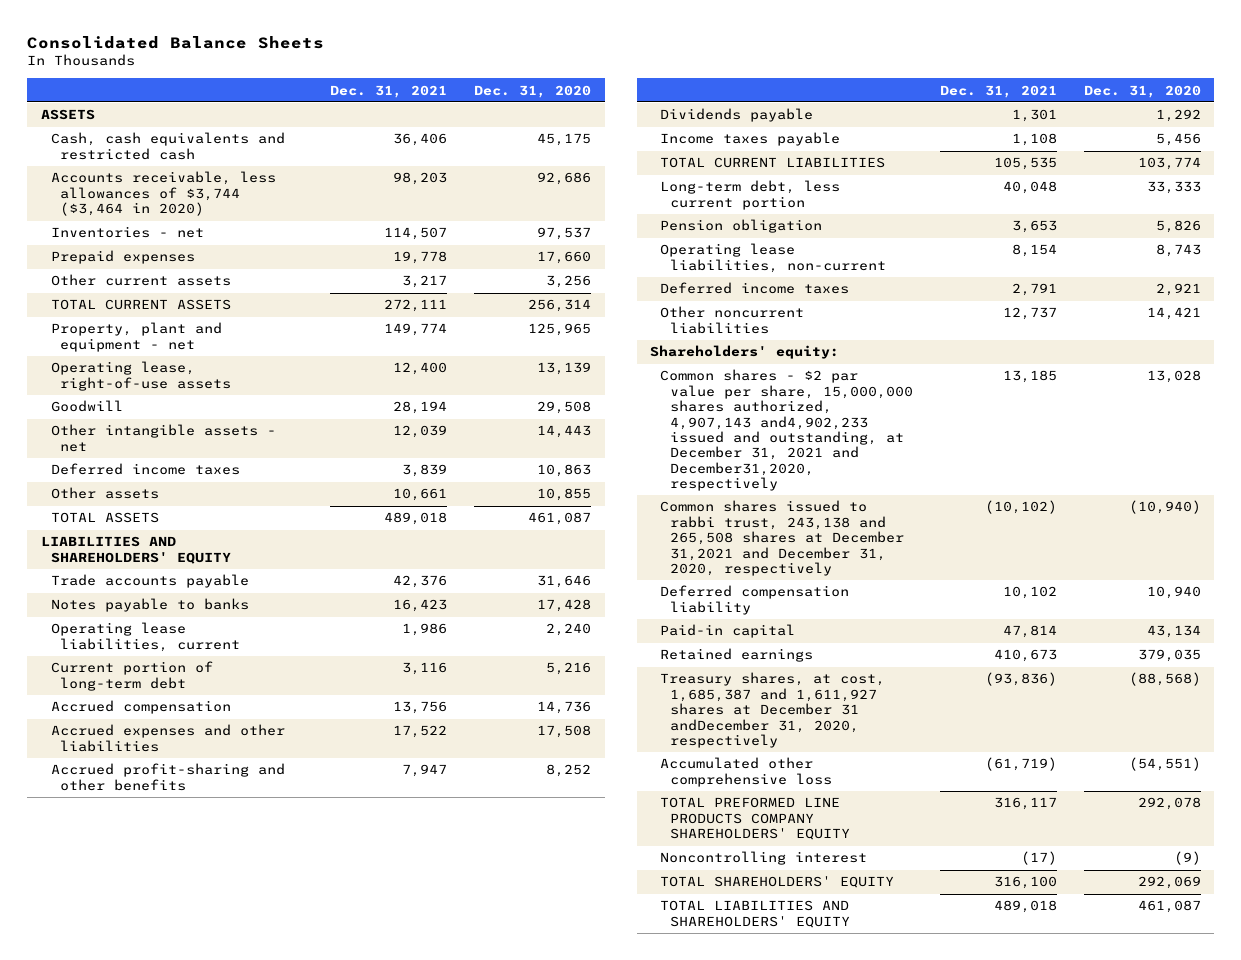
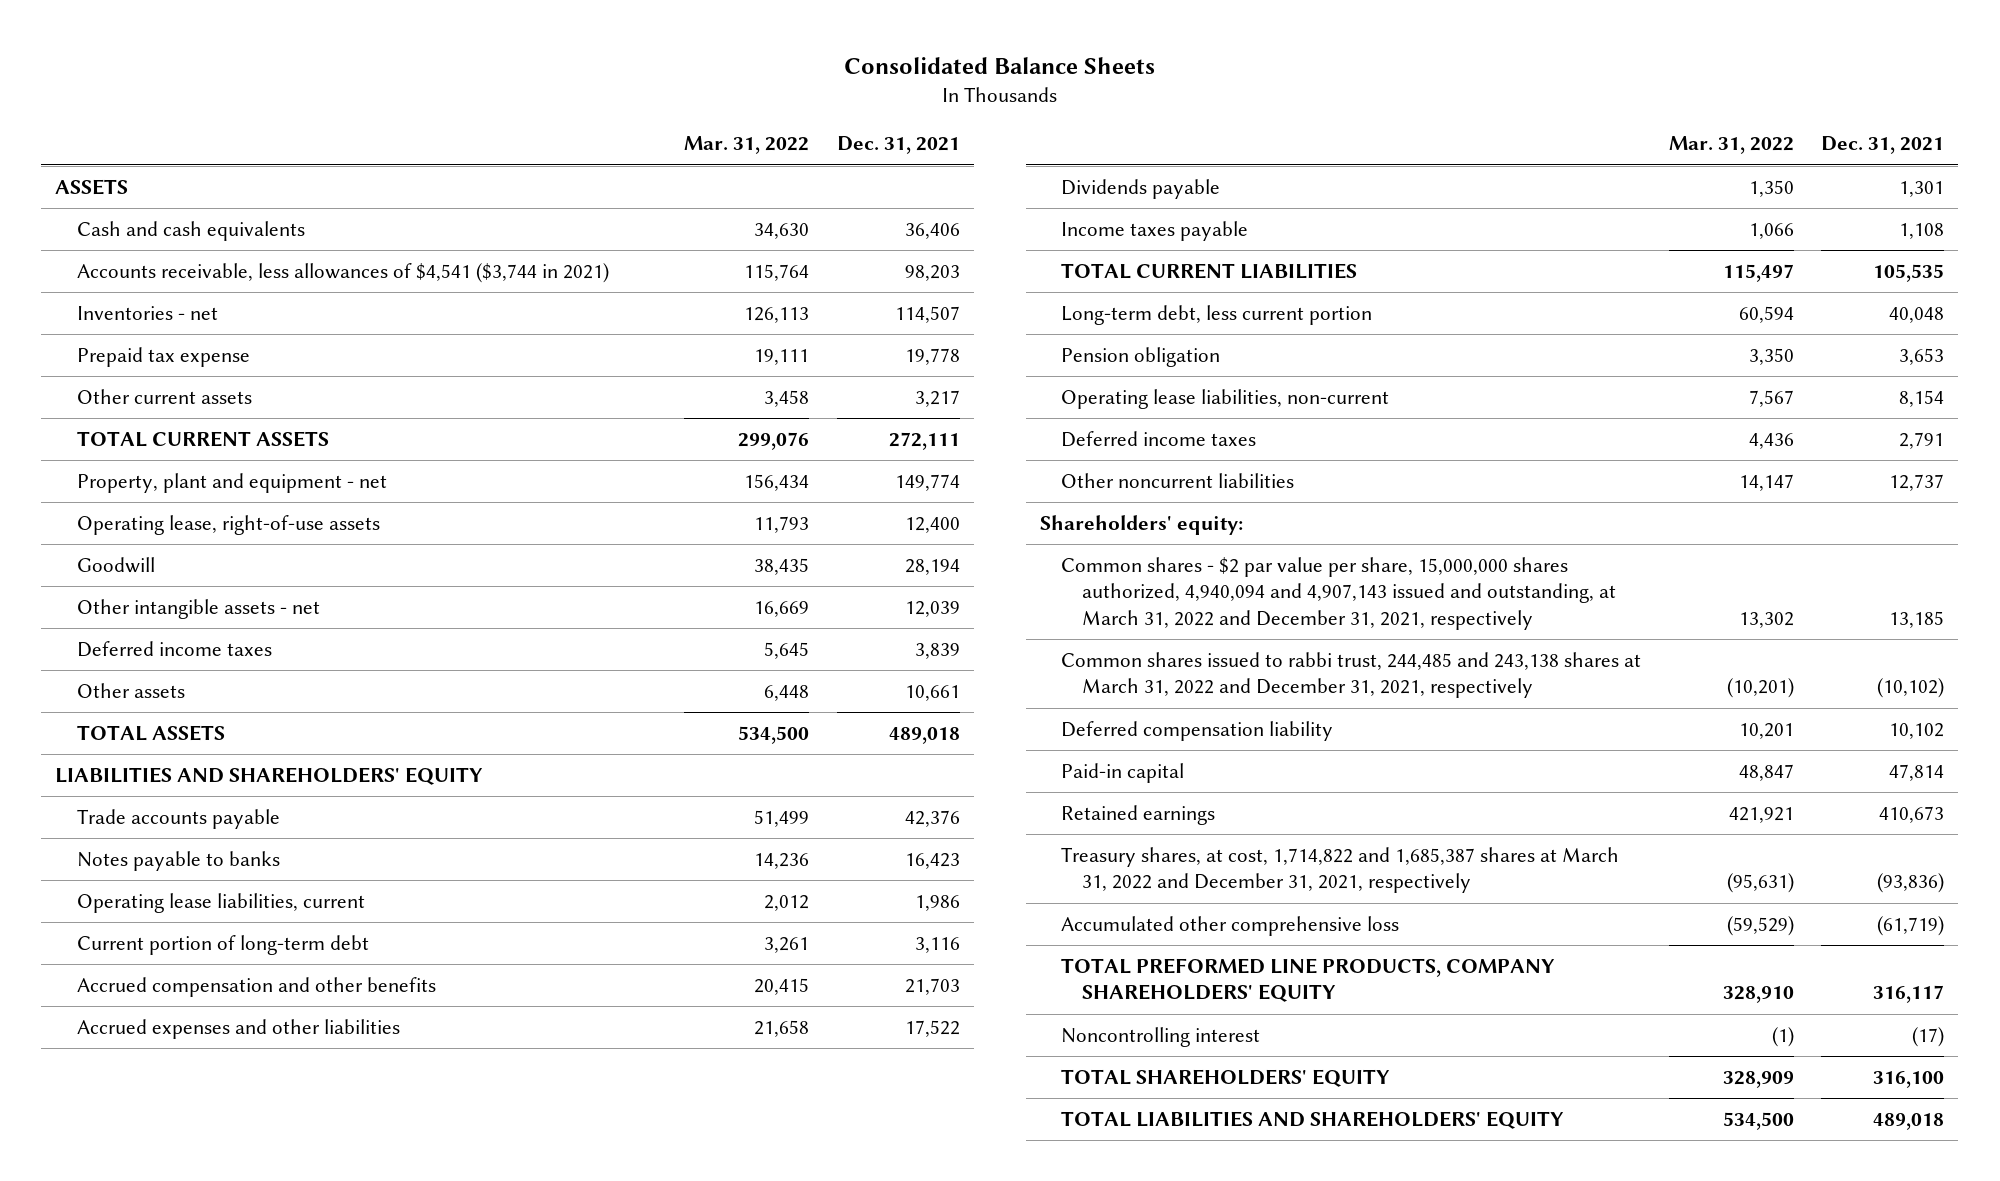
[474,84,592,98] Dec. 31, 2020 -> none
none -> [684,136,810,155] Mar. 31, 2022
[50,132,285,160] Cash, cash equivalents and restricted cash -> [76,220,305,241] Cash and cash equivalents
[50,171,276,217] Accounts receivable, less allowances of $3,744 ($3,464 in 2020) -> [76,262,609,283] Accounts receivable, less allowances of $4,541 ($3,744 in 2021)
[50,250,195,265] Prepaid expenses -> [76,346,250,367] Prepaid tax expense
[50,700,231,715] Accrued compensation -> [76,976,436,997] Accrued compensation and other benefits
[393,701,448,715] 13,756 -> [904,977,960,995] 21,703
[50,763,285,791] Accrued profit-sharing and other benefits -> none
[660,369,913,492] Common shares - $2 par value per share, 15,000,000 shares authorized, 4,907,143 and4,902,233 issued and outstanding, at December 31, 2021 and December31,2020, respectively -> [1061,556,1617,630] Common shares - $2 par value per share, 15,000,000 shares authorized, 4,940,094 and 4,907,143 issued and outstanding, at March 31, 2022 and December 31, 2021, respectively
[660,500,904,576] Common shares issued to rabbi trust, 243,138 and 265,508 shares at December 31,2021 and December 31, 2020, respectively -> [1061,651,1642,699] Common shares issued to rabbi trust, 244,485 and 243,138 shares at March 31, 2022 and December 31, 2021, respectively
[660,672,886,748] Treasury shares, at cost, 1,685,387 and 1,611,927 shares at December 31 andDecember 31, 2020, respectively -> [1061,846,1620,894] Treasury shares, at cost, 1,714,822 and 1,685,387 shares at March 31, 2022 and December 31, 2021, respectively
[660,797,850,841] TOTAL PREFORMED LINE PRODUCTS COMPANY SHAREHOLDERS' EQUITY -> [1061,957,1556,1003] TOTAL PREFORMED LINE PRODUCTS, COMPANY SHAREHOLDERS' EQUITY

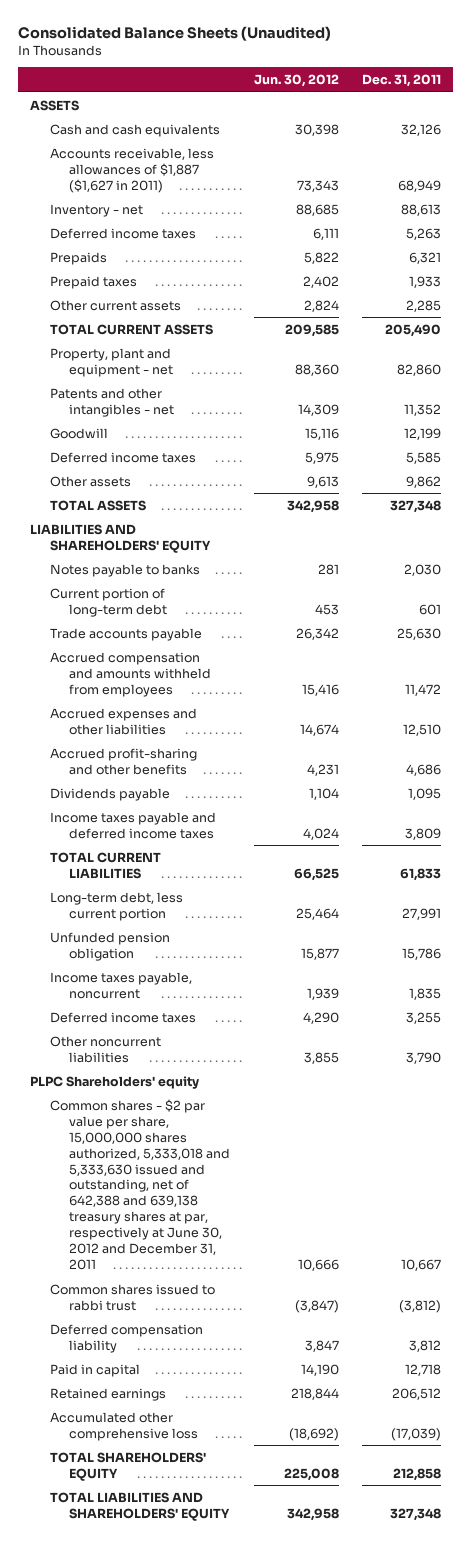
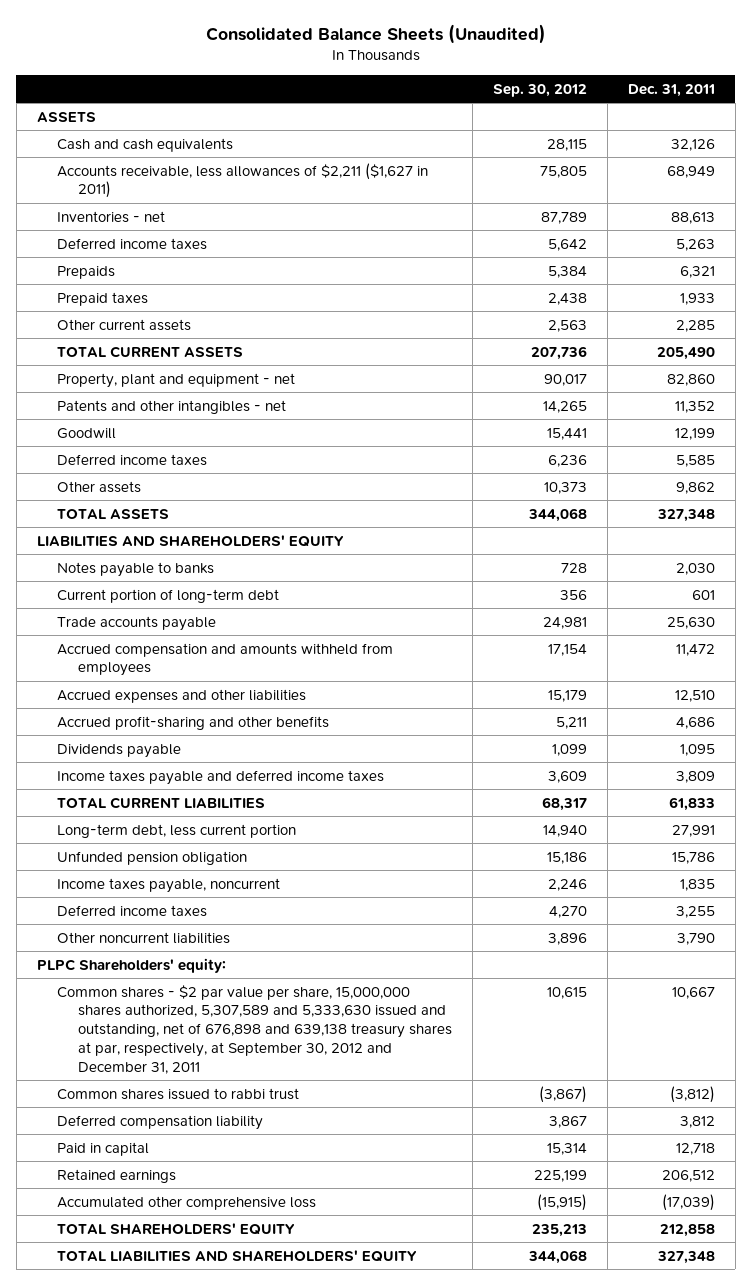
[253,74,339,88] Jun. 30, 2012 -> none
none -> [492,83,587,97] Sep. 30, 2012
[49,147,214,193] Accounts receivable, less allowances of $1,887 ($1,627 in 2011) -> [57,162,429,199] Accounts receivable, less allowances of $2,211 ($1,627 in 2011)
[49,203,143,217] Inventory - net -> [57,210,166,223] Inventories - net
[30,1075,200,1089] PLPC Shareholders' equity -> [36,957,226,973] PLPC Shareholders' equity:
[49,1098,230,1271] Common shares - $2 par value per share, 15,000,000 shares authorized, 5,333,018 and 5,333,630 issued and outstanding, net of 642,388 and 639,138 treasury shares at par, respectively at June 30, 2012 and December 31, 2011 -> [57,984,452,1075] Common shares - $2 par value per share, 15,000,000 shares authorized, 5,307,589 and 5,333,630 issued and outstanding, net of 676,898 and 639,138 treasury shares at par, respectively, at September 30, 2012 and December 31, 2011

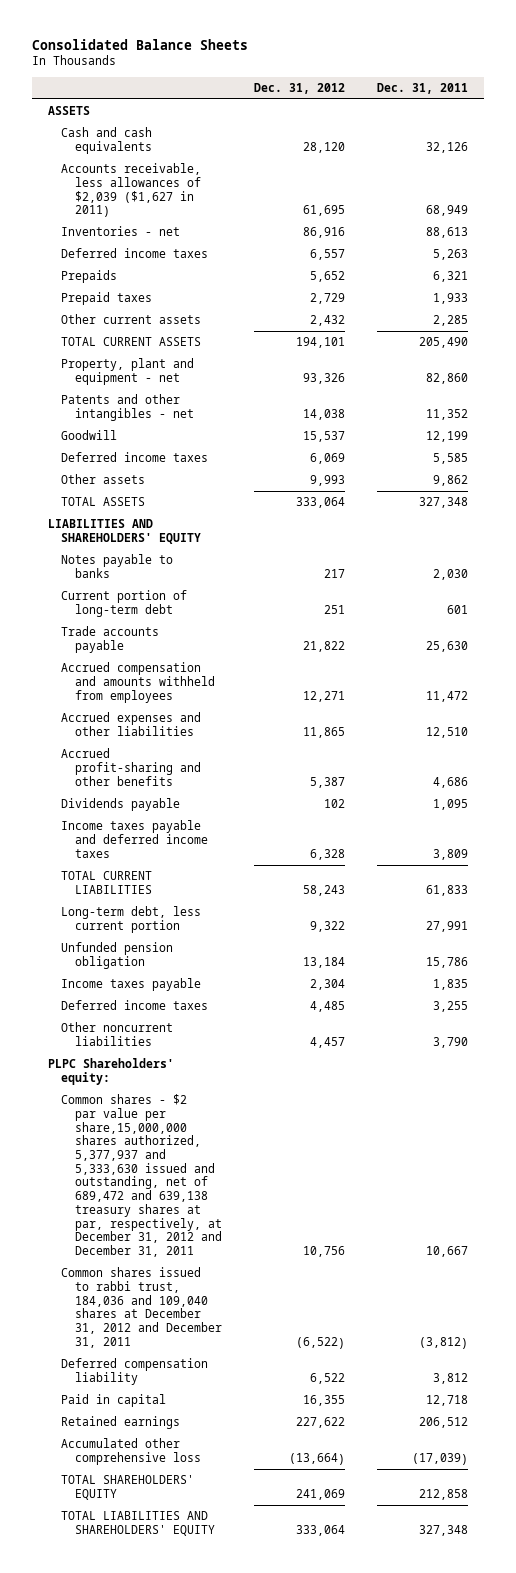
[205,23,546,44] Consolidated Balance Sheets (Unaudited) -> [31,38,248,50] Consolidated Balance Sheets
[492,83,587,97] Sep. 30, 2012 -> none
none -> [254,82,346,94] Dec. 31, 2012
[57,162,429,199] Accounts receivable, less allowances of $2,211 ($1,627 in 2011) -> [61,163,202,218] Accounts receivable, less allowances of $2,039 ($1,627 in 2011)
[57,877,281,893] Income taxes payable, noncurrent -> [61,978,202,992] Income taxes payable
[57,984,452,1075] Common shares - $2 par value per share, 15,000,000 shares authorized, 5,307,589 and 5,333,630 issued and outstanding, net of 676,898 and 639,138 treasury shares at par, respectively, at September 30, 2012 and December 31, 2011 -> [61,1094,223,1257] Common shares - $2 par value per share,15,000,000 shares authorized, 5,377,937 and 5,333,630 issued and outstanding, net of 689,472 and 639,138 treasury shares at par, respectively, at December 31, 2012 and December 31, 2011
[57,1087,300,1100] Common shares issued to rabbi trust -> [61,1267,223,1348] Common shares issued to rabbi trust, 184,036 and 109,040 shares at December 31, 2012 and December 31, 2011

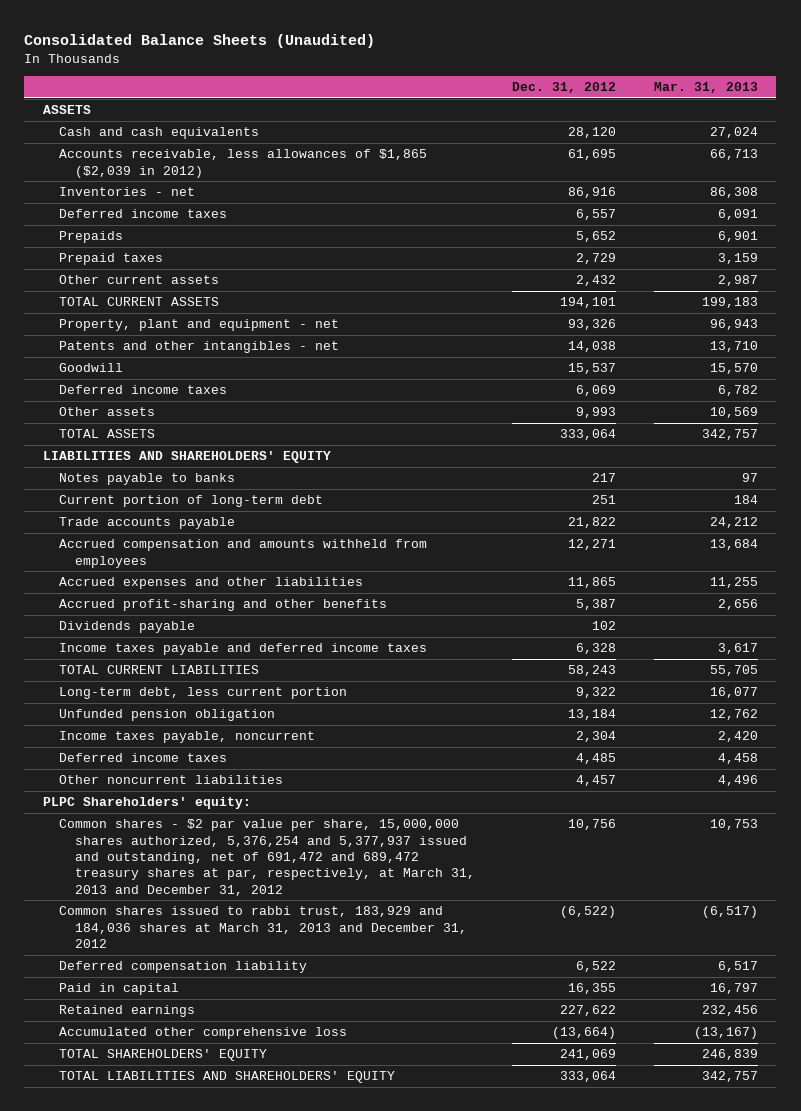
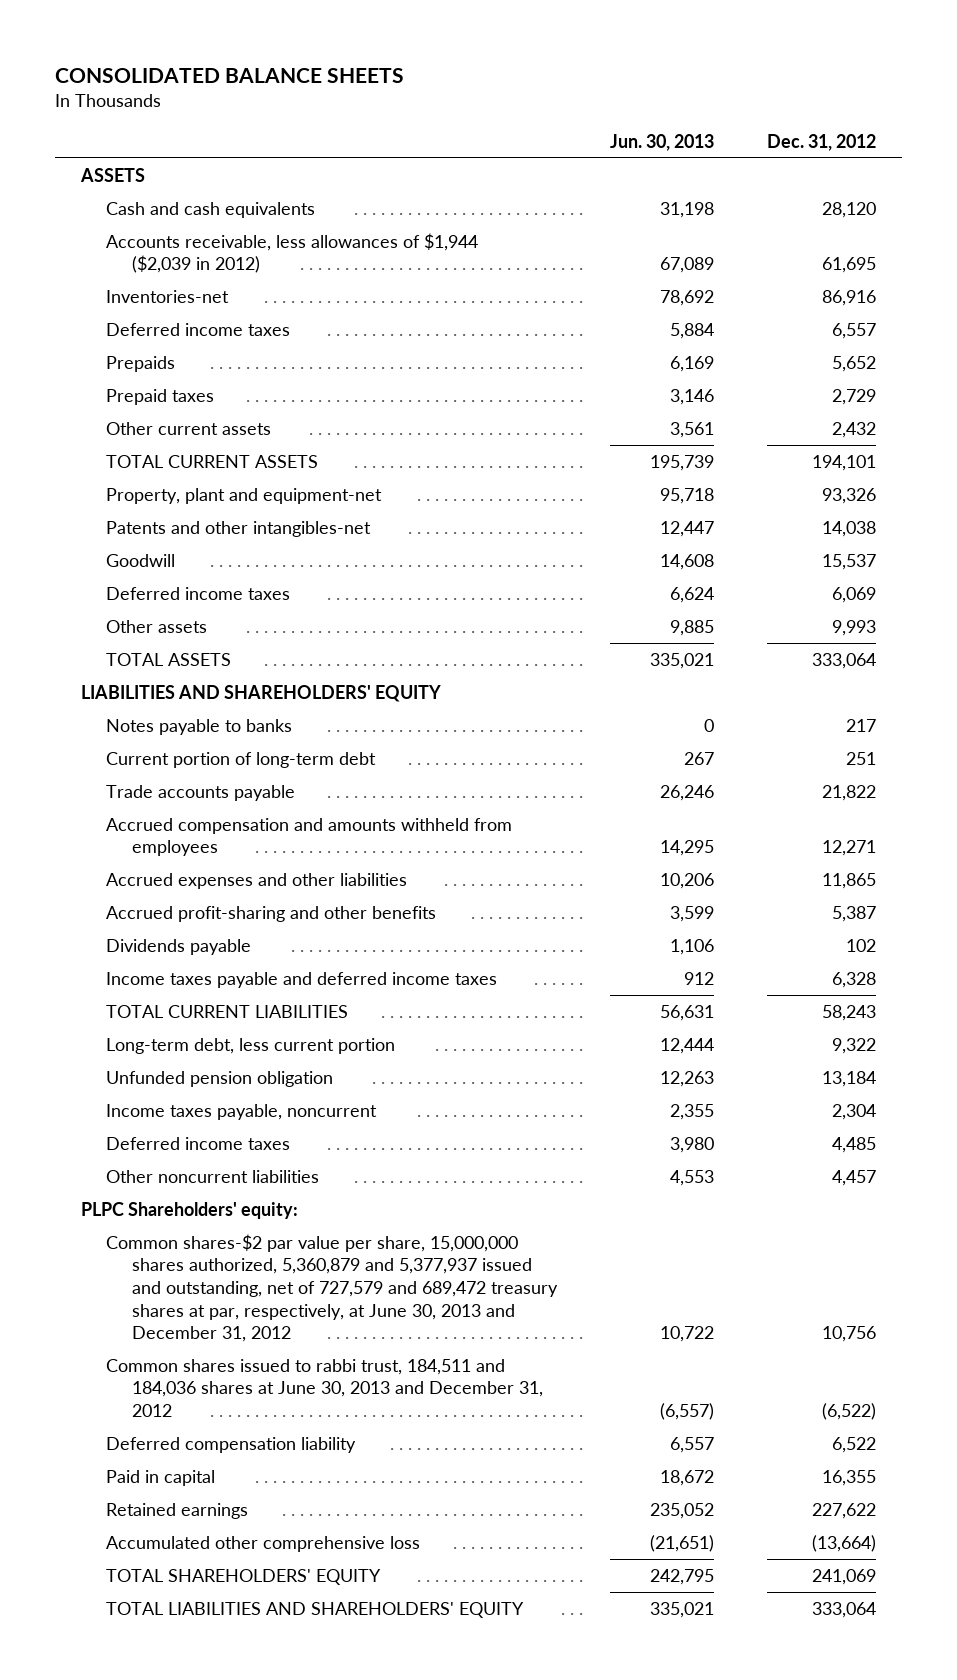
[24,33,376,48] Consolidated Balance Sheets (Unaudited) -> [54,67,404,83] CONSOLIDATED BALANCE SHEETS
[653,82,758,94] Mar. 31, 2013 -> none
none -> [609,133,714,151] Jun. 30, 2013
[59,149,428,178] Accounts receivable, less allowances of $1,865 ($2,039 in 2012) -> [106,232,479,274] Accounts receivable, less allowances of $1,944 ($2,039 in 2012)
[59,187,196,197] Inventories - net -> [106,289,230,303] Inventories-net
[59,319,340,332] Property, plant and equipment - net -> [106,487,383,504] Property, plant and equipment-net
[59,341,340,354] Patents and other intangibles - net -> [106,520,372,537] Patents and other intangibles-net
[59,819,476,896] Common shares - $2 par value per share, 15,000,000 shares authorized, 5,376,254 and 5,377,937 issued and outstanding, net of 691,472 and 689,472 treasury shares at par, respectively, at March 31, 2013 and December 31, 2012 -> [106,1233,558,1343] Common shares-$2 par value per share, 15,000,000 shares authorized, 5,360,879 and 5,377,937 issued and outstanding, net of 727,579 and 689,472 treasury shares at par, respectively, at June 30, 2013 and December 31, 2012
[59,906,468,949] Common shares issued to rabbi trust, 183,929 and 184,036 shares at March 31, 2013 and December 31, 2012 -> [106,1358,543,1418] Common shares issued to rabbi trust, 184,511 and 184,036 shares at June 30, 2013 and December 31, 2012

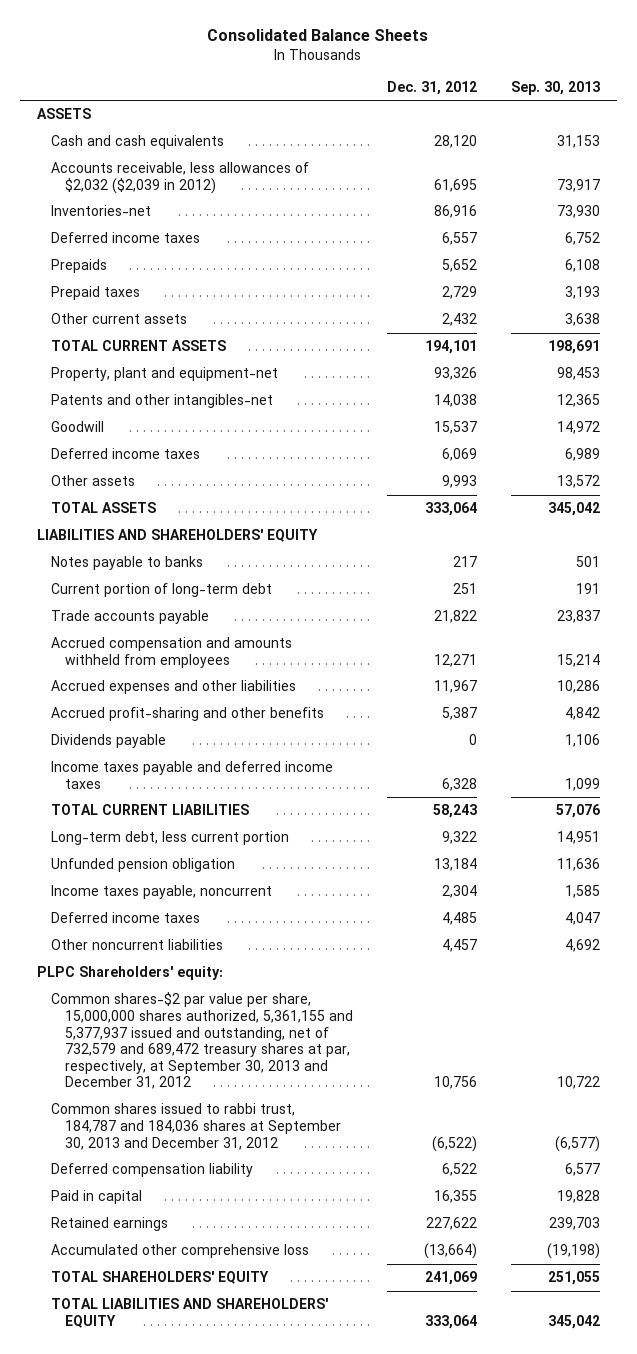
[54,67,404,83] CONSOLIDATED BALANCE SHEETS -> [207,29,429,42] Consolidated Balance Sheets
[609,133,714,151] Jun. 30, 2013 -> none
none -> [511,81,601,96] Sep. 30, 2013
[106,232,479,274] Accounts receivable, less allowances of $1,944 ($2,039 in 2012) -> [50,162,309,194] Accounts receivable, less allowances of $2,032 ($2,039 in 2012)
[821,872,876,889] 11,865 -> [434,680,478,694] 11,967
[845,938,876,952] 102 -> [469,734,478,746] 0
[106,1233,558,1343] Common shares-$2 par value per share, 15,000,000 shares authorized, 5,360,879 and 5,377,937 issued and outstanding, net of 727,579 and 689,472 treasury shares at par, respectively, at June 30, 2013 and December 31, 2012 -> [50,992,353,1090] Common shares-$2 par value per share, 15,000,000 shares authorized, 5,361,155 and 5,377,937 issued and outstanding, net of 732,579 and 689,472 treasury shares at par, respectively, at September 30, 2013 and December 31, 2012
[106,1358,543,1418] Common shares issued to rabbi trust, 184,511 and 184,036 shares at June 30, 2013 and December 31, 2012 -> [50,1103,341,1150] Common shares issued to rabbi trust, 184,787 and 184,036 shares at September 30, 2013 and December 31, 2012

